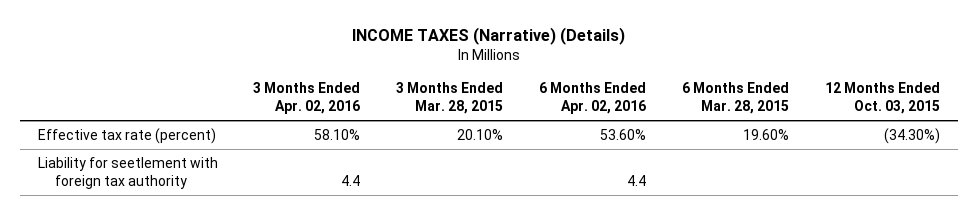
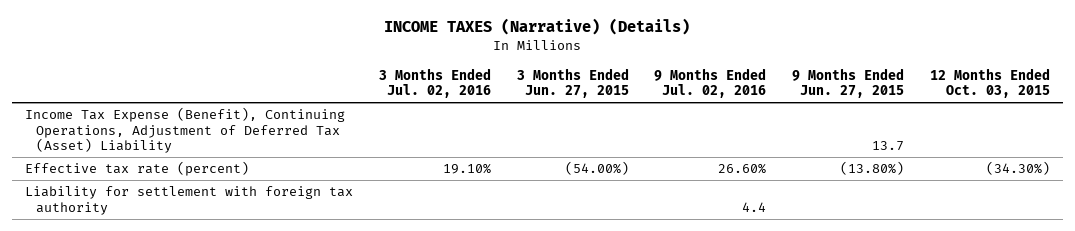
[253,82,361,115] 3 Months Ended Apr. 02, 2016 -> none
[396,82,504,115] 3 Months Ended Mar. 28, 2015 -> none
[539,82,647,115] 6 Months Ended Apr. 02, 2016 -> none
[681,82,789,115] 6 Months Ended Mar. 28, 2015 -> none
none -> [378,67,491,99] 3 Months Ended Jul. 02, 2016
none -> [516,67,629,99] 3 Months Ended Jun. 27, 2015
none -> [654,67,767,99] 9 Months Ended Jul. 02, 2016
none -> [792,67,905,99] 9 Months Ended Jun. 27, 2015
none -> [24,107,345,154] Income Tax Expense (Benefit), Continuing Operations, Adjustment of Deferred Tax (Asset) Liability
[37,156,218,189] Liability for seetlement with foreign tax authority -> [24,186,353,215] Liability for settlement with foreign tax authority

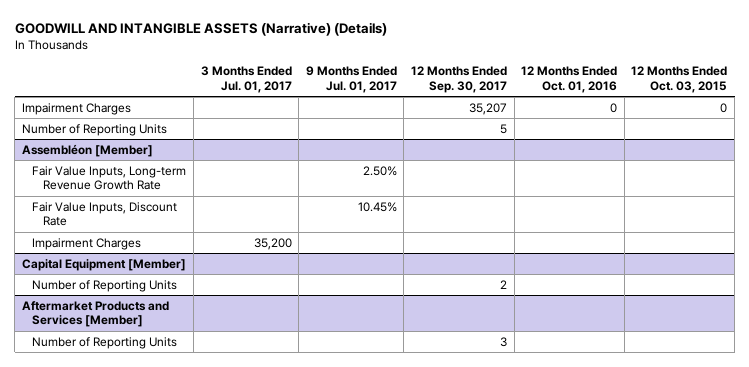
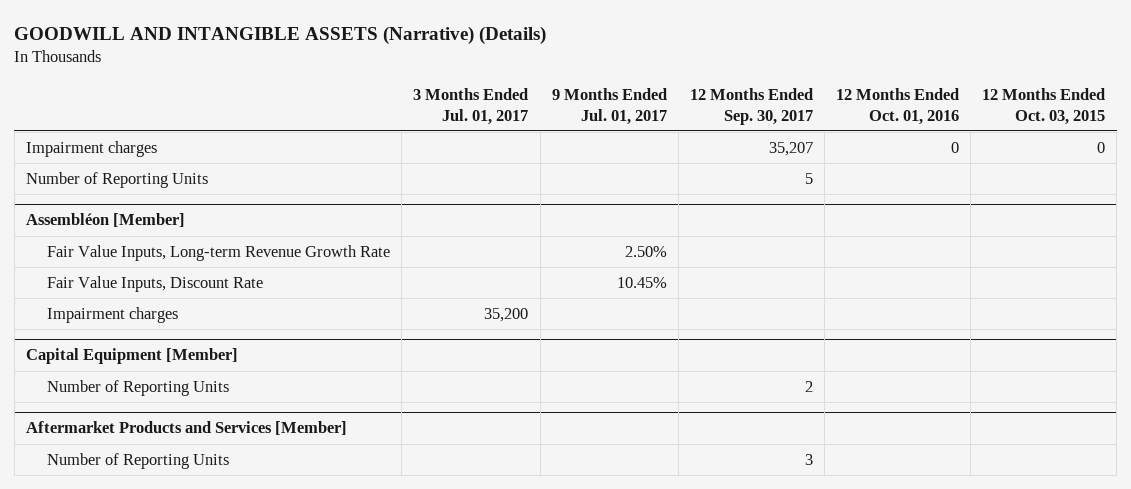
[21,102,131,115] Impairment Charges -> [25,141,157,158] Impairment charges
[32,237,142,250] Impairment Charges -> [47,307,179,324] Impairment charges

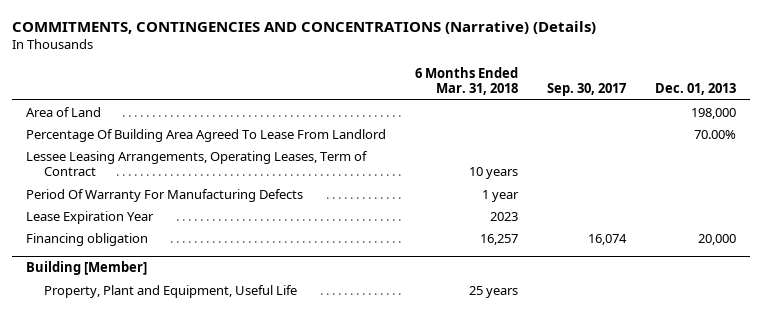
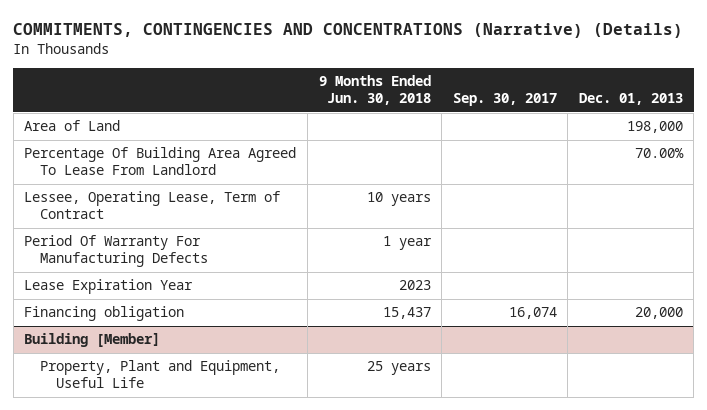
[414,66,518,96] 6 Months Ended Mar. 31, 2018 -> none
none -> [318,75,431,106] 9 Months Ended Jun. 30, 2018
[26,150,369,177] Lessee Leasing Arrangements, Operating Leases, Term of Contract -> [24,191,281,220] Lessee, Operating Lease, Term of Contract

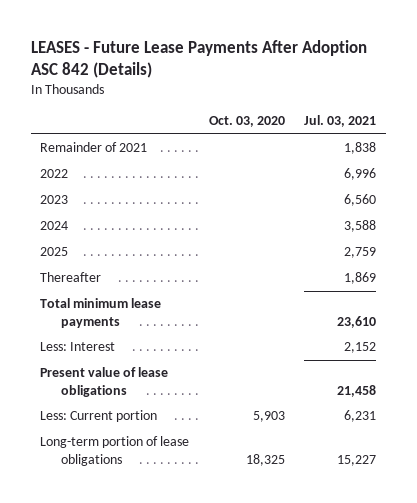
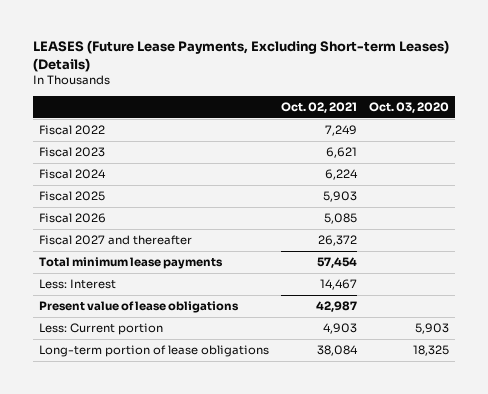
[30,39,367,78] LEASES - Future Lease Payments After Adoption ASC 842 (Details) -> [33,40,450,72] LEASES (Future Lease Payments, Excluding Short-term Leases) (Details)
[304,115,377,128] Jul. 03, 2021 -> none
none -> [281,102,358,114] Oct. 02, 2021
[40,142,148,153] Remainder of 2021 -> none
[40,272,102,283] Thereafter -> none
[40,169,69,179] 2022 -> [39,125,106,136] Fiscal 2022
[40,195,69,205] 2023 -> [39,147,106,158] Fiscal 2023
[40,221,69,231] 2024 -> [39,169,107,180] Fiscal 2024
[40,247,69,257] 2025 -> [39,191,106,202] Fiscal 2025
none -> [39,213,107,224] Fiscal 2026
none -> [39,235,193,246] Fiscal 2027 and thereafter

